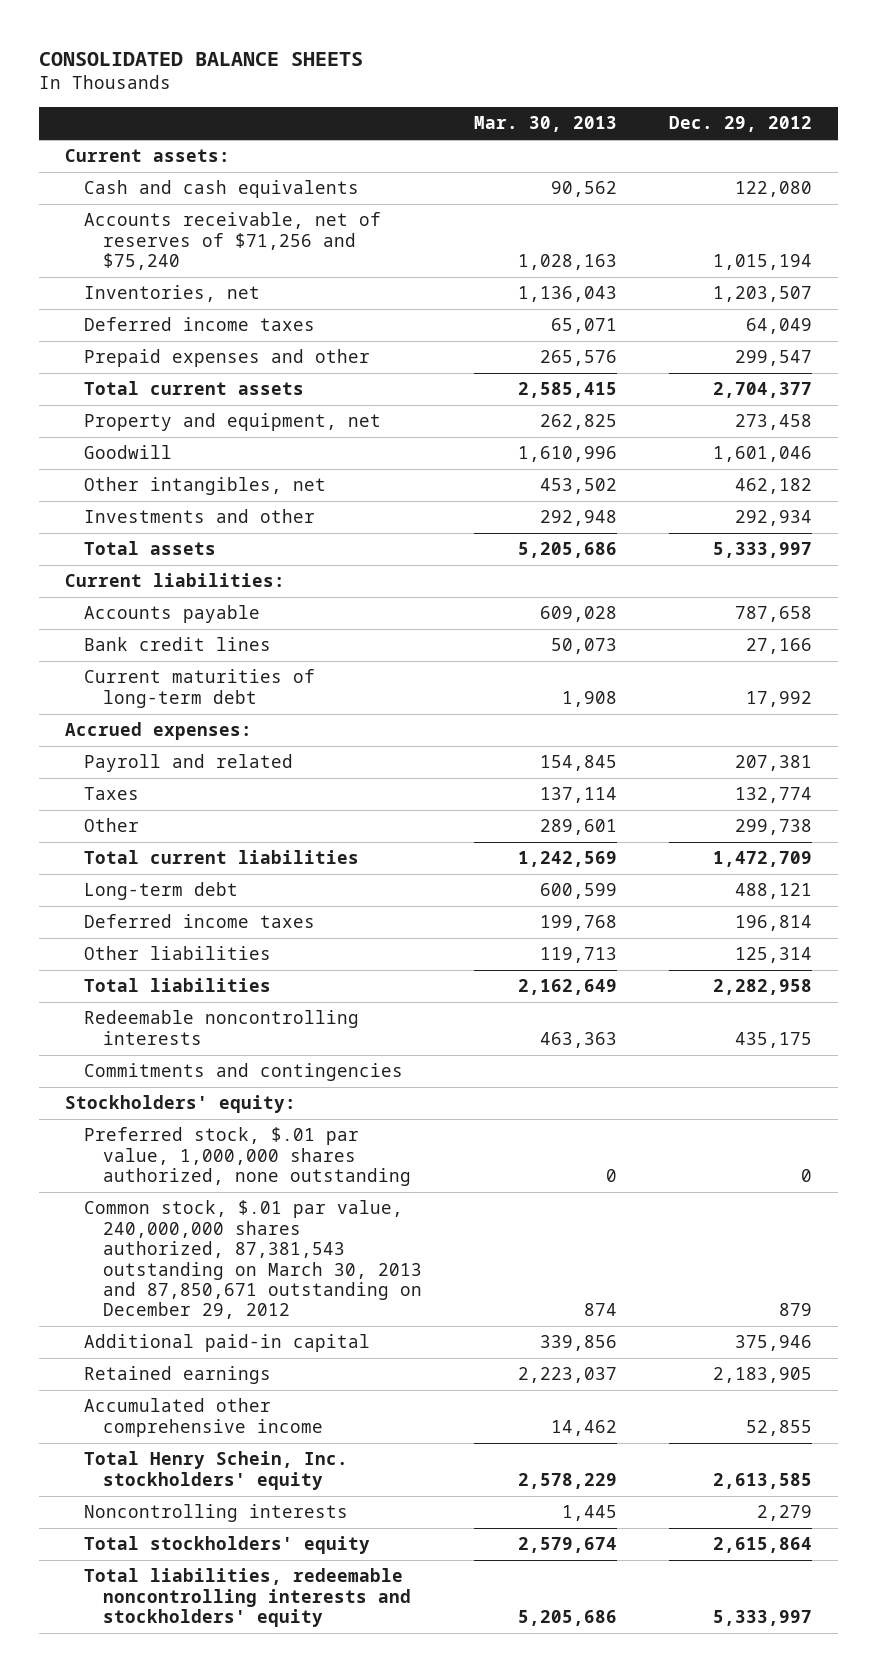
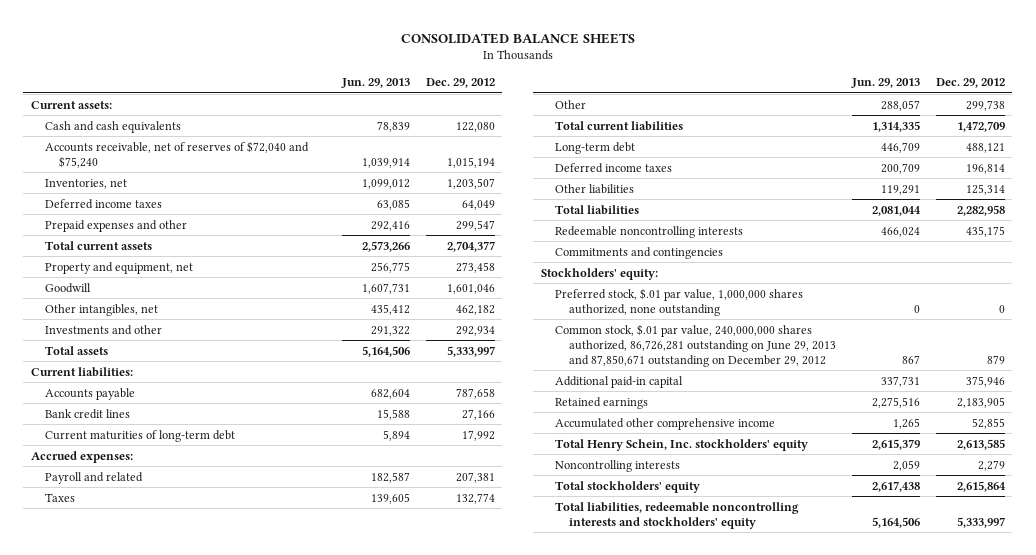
[474,116,618,133] Mar. 30, 2013 -> none
none -> [340,78,410,89] Jun. 29, 2013
[84,212,382,271] Accounts receivable, net of reserves of $71,256 and $75,240 -> [45,140,310,168] Accounts receivable, net of reserves of $72,040 and $75,240
[84,1200,423,1320] Common stock, $.01 par value, 240,000,000 shares authorized, 87,381,543 outstanding on March 30, 2013 and 87,850,671 outstanding on December 29, 2012 -> [555,323,837,367] Common stock, $.01 par value, 240,000,000 shares authorized, 86,726,281 outstanding on June 29, 2013 and 87,850,671 outstanding on December 29, 2012

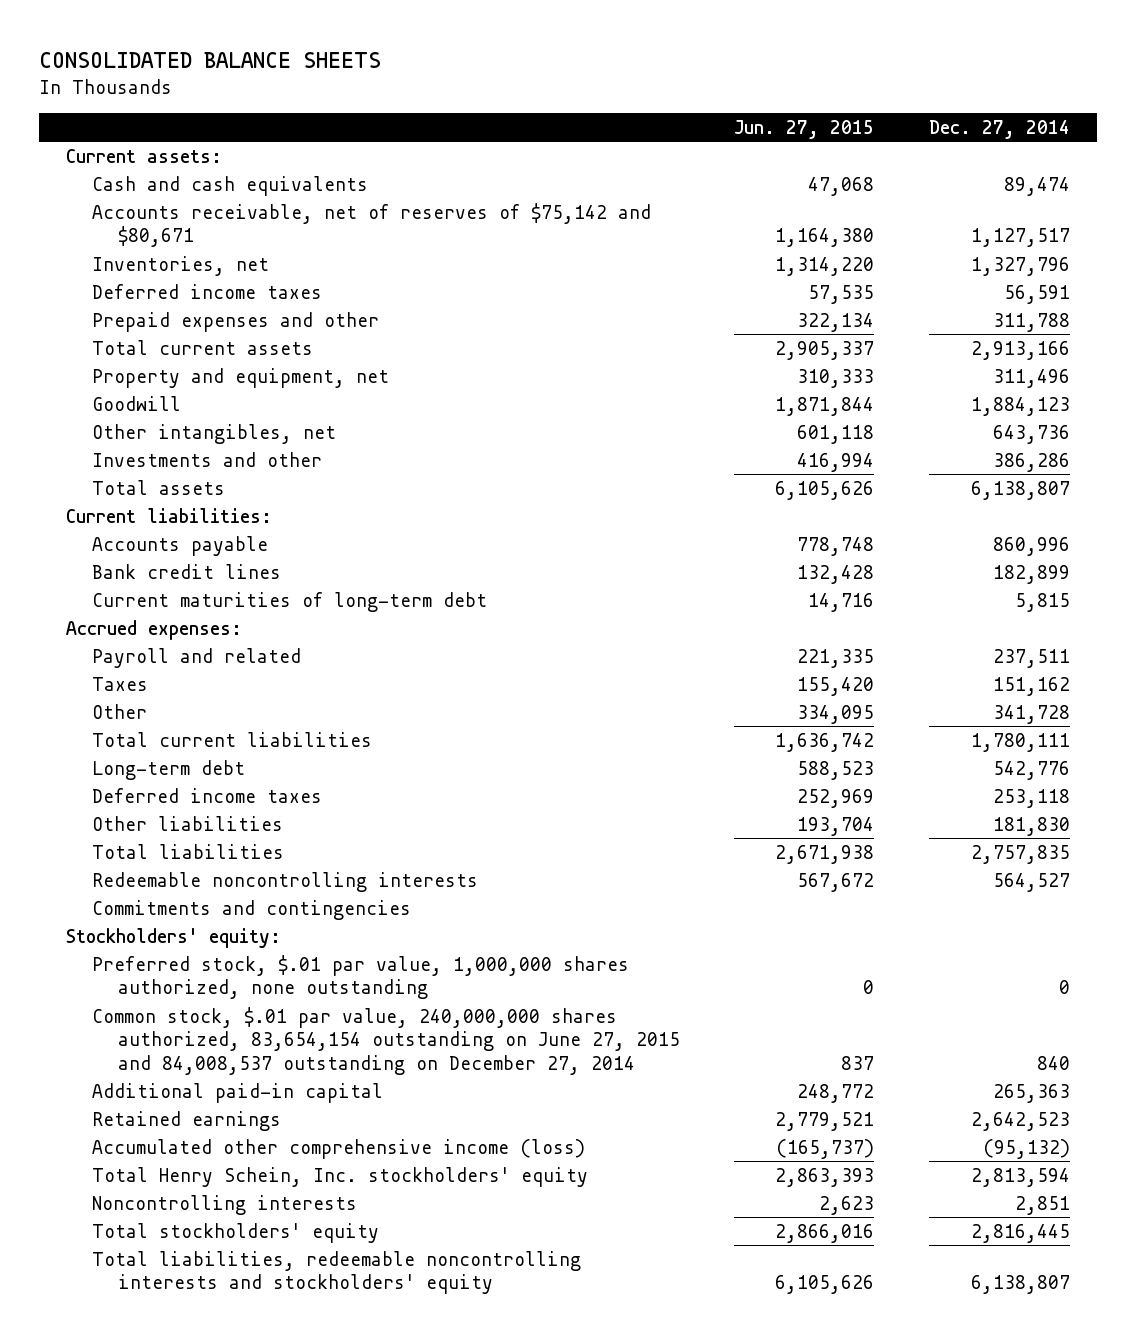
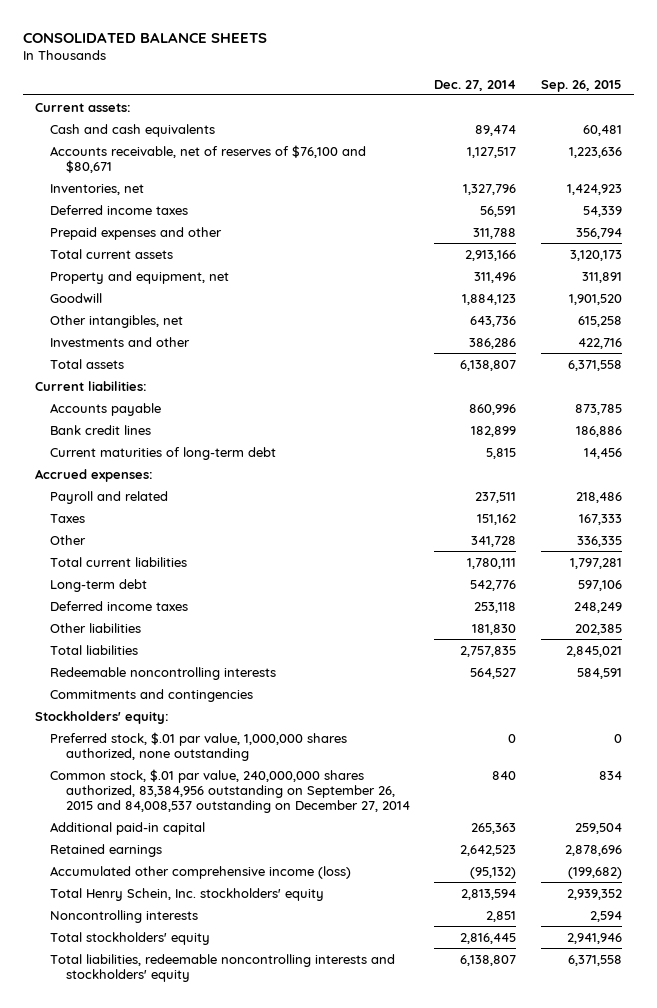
[734,119,875,139] Jun. 27, 2015 -> none
none -> [540,79,622,92] Sep. 26, 2015
[92,202,652,248] Accounts receivable, net of reserves of $75,142 and $80,671 -> [50,144,367,173] Accounts receivable, net of reserves of $76,100 and $80,671
[92,1006,680,1075] Common stock, $.01 par value, 240,000,000 shares authorized, 83,654,154 outstanding on June 27, 2015 and 84,008,537 outstanding on December 27, 2014 -> [50,768,411,813] Common stock, $.01 par value, 240,000,000 shares authorized, 83,384,956 outstanding on September 26, 2015 and 84,008,537 outstanding on December 27, 2014

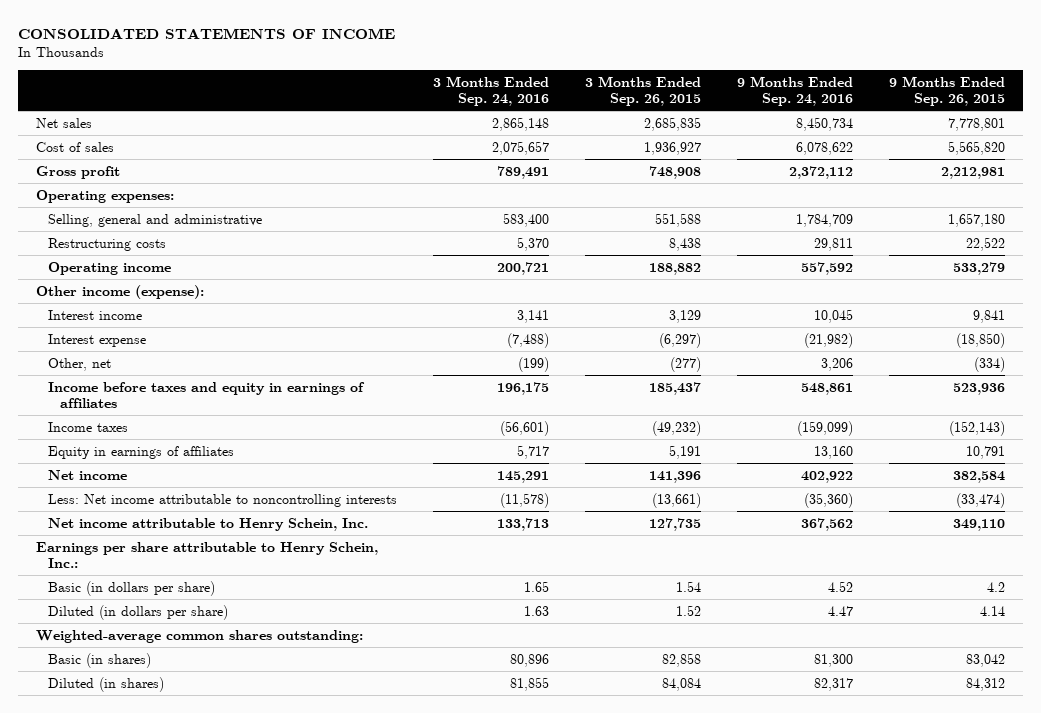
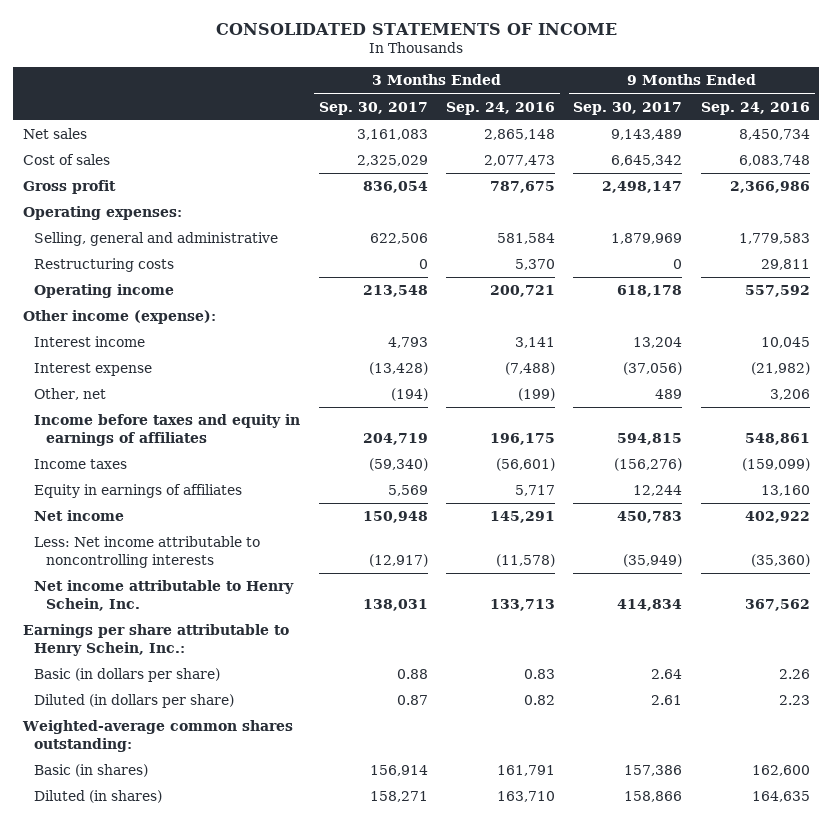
[585,75,702,106] 3 Months Ended Sep. 26, 2015 -> none
[889,75,1006,106] 9 Months Ended Sep. 26, 2015 -> none
none -> [318,101,428,115] Sep. 30, 2017
none -> [573,101,683,115] Sep. 30, 2017
[492,140,550,155] 2,075,657 -> [483,155,555,167] 2,077,473
[796,141,854,155] 6,078,622 -> [738,155,810,167] 6,083,748
[497,165,550,179] 789,491 -> [489,181,555,194] 787,675
[789,165,854,179] 2,372,112 -> [729,181,810,194] 2,366,986
[503,212,550,227] 583,400 -> [496,233,555,245] 581,584
[796,213,854,227] 1,784,709 -> [738,233,810,245] 1,779,583
[524,580,550,592] 1.65 -> [523,669,555,680] 0.83
[828,580,854,592] 4.52 -> [778,669,810,680] 2.26
[524,605,550,616] 1.63 -> [523,695,555,706] 0.82
[828,605,854,616] 4.47 -> [778,695,810,706] 2.23
[510,653,550,667] 80,896 -> [496,765,555,777] 161,791
[814,653,854,667] 81,300 -> [751,765,810,777] 162,600
[510,676,550,691] 81,855 -> [496,791,555,803] 163,710
[814,677,854,691] 82,317 -> [751,791,810,803] 164,635

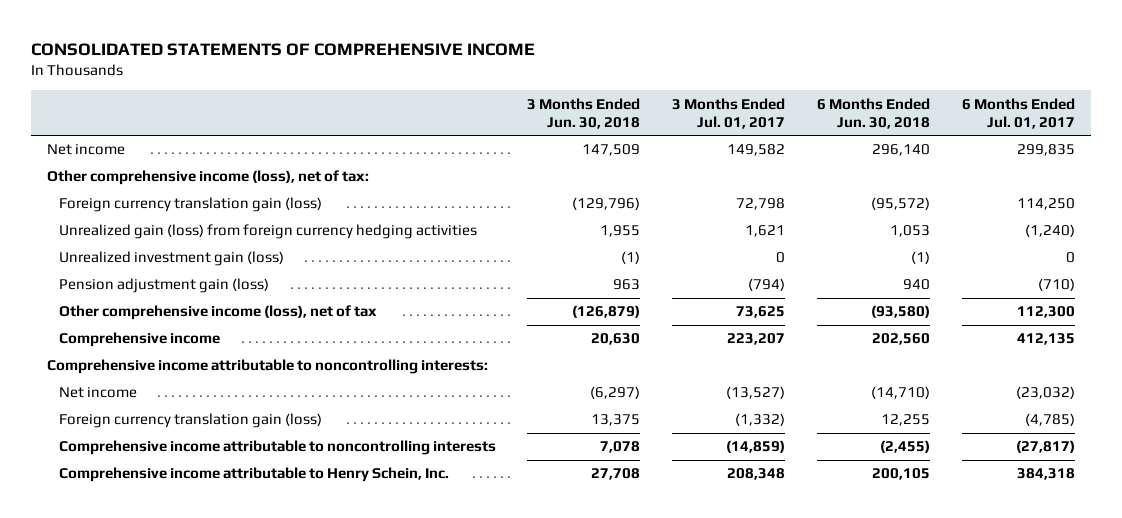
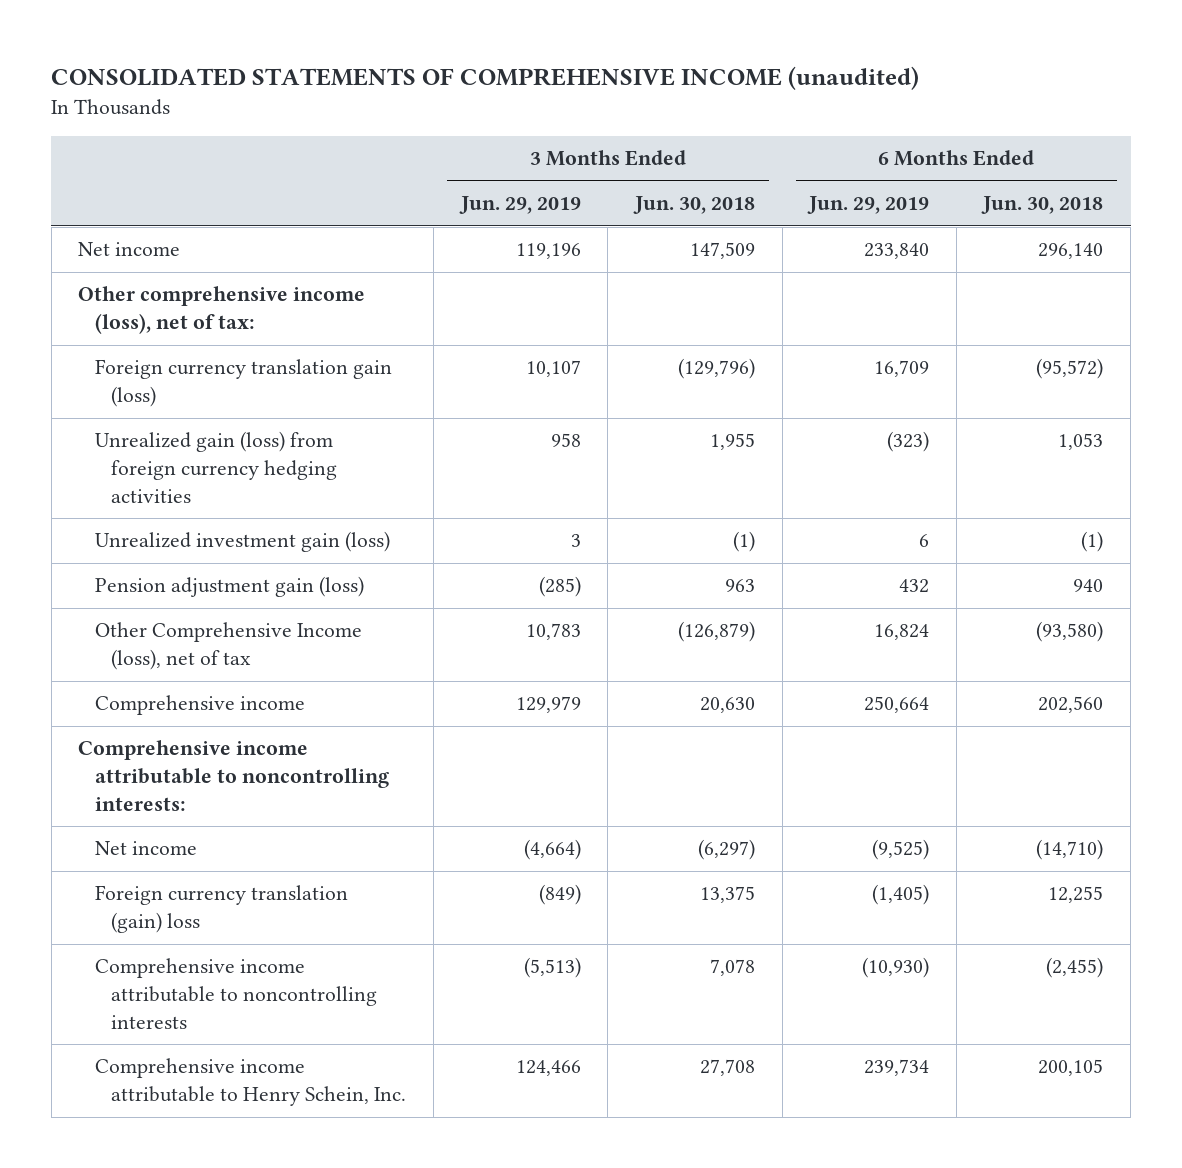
[31,42,536,56] CONSOLIDATED STATEMENTS OF COMPREHENSIVE INCOME -> [51,65,920,90] CONSOLIDATED STATEMENTS OF COMPREHENSIVE INCOME (unaudited)
[672,97,786,129] 3 Months Ended Jul. 01, 2017 -> none
[961,97,1075,129] 6 Months Ended Jul. 01, 2017 -> none
none -> [458,196,581,215] Jun. 29, 2019
none -> [807,196,930,215] Jun. 29, 2019
[58,305,377,321] Other comprehensive income (loss), net of tax -> [94,622,362,671] Other Comprehensive Income (loss), net of tax
[58,413,322,429] Foreign currency translation gain (loss) -> [94,885,348,934] Foreign currency translation (gain) loss

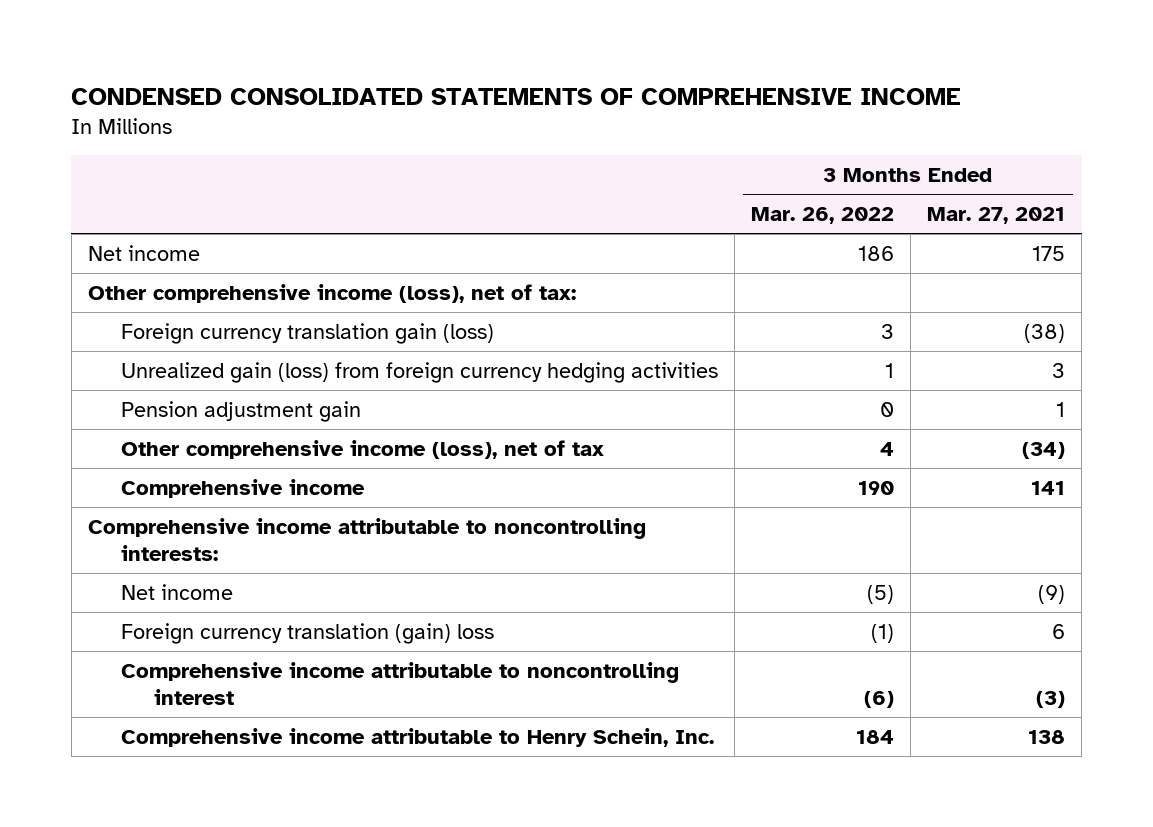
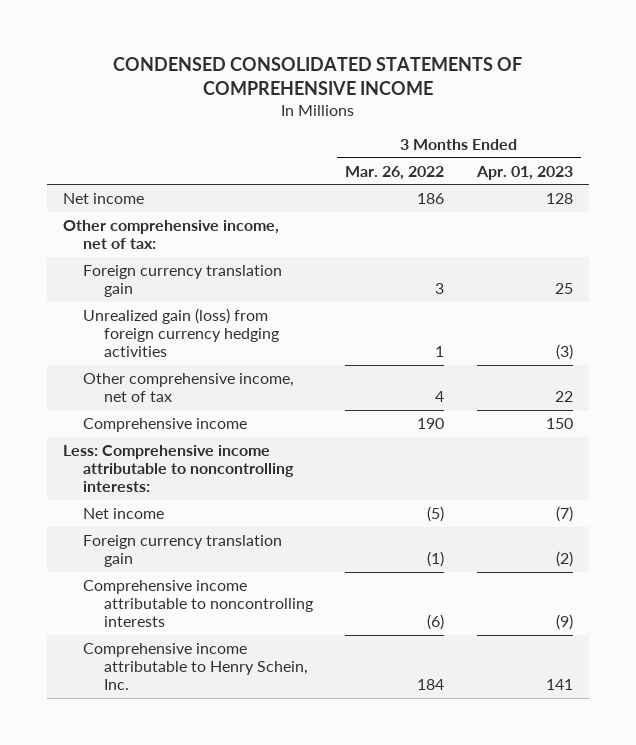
[927,206,1066,224] Mar. 27, 2021 -> none
none -> [475,165,573,180] Apr. 01, 2023
[87,283,576,303] Other comprehensive income (loss), net of tax: -> [62,219,279,249] Other comprehensive income, net of tax:
[120,322,494,344] Foreign currency translation gain (loss) -> [83,264,283,297] Foreign currency translation gain
[120,400,361,422] Pension adjustment gain -> none
[120,439,604,459] Other comprehensive income (loss), net of tax -> [83,372,295,402] Other comprehensive income, net of tax
[87,517,646,561] Comprehensive income attributable to noncontrolling interests: -> [62,444,295,493] Less: Comprehensive income attributable to noncontrolling interests:
[120,622,494,644] Foreign currency translation (gain) loss -> [83,534,283,567] Foreign currency translation gain
[120,661,679,705] Comprehensive income attributable to noncontrolling interest -> [83,579,313,628] Comprehensive income attributable to noncontrolling interests

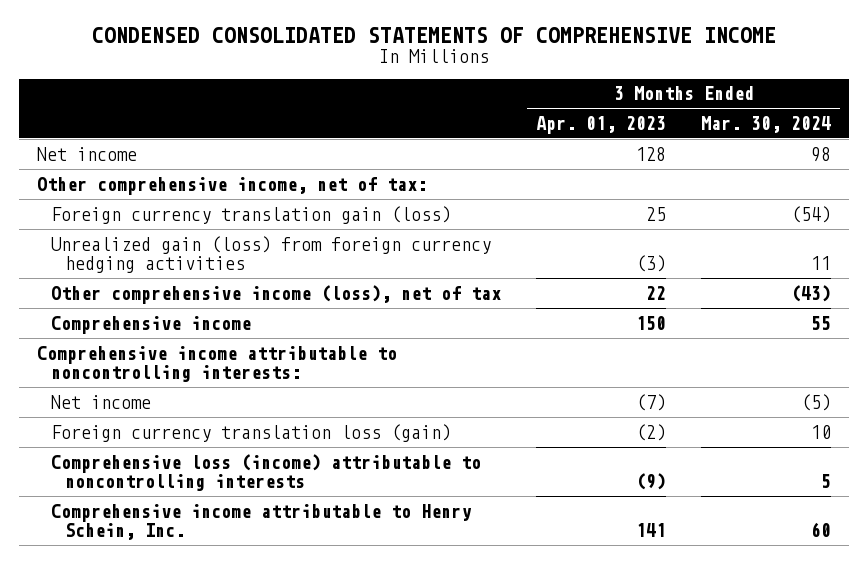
[345,165,445,180] Mar. 26, 2022 -> none
none -> [701,116,832,134] Mar. 30, 2024
[83,264,283,297] Foreign currency translation gain -> [50,205,451,224] Foreign currency translation gain (loss)
[83,372,295,402] Other comprehensive income, net of tax -> [50,284,501,304] Other comprehensive income (loss), net of tax
[62,444,295,493] Less: Comprehensive income attributable to noncontrolling interests: -> [36,345,397,382] Comprehensive income attributable to noncontrolling interests:
[83,534,283,567] Foreign currency translation gain -> [50,423,451,442] Foreign currency translation loss (gain)
[83,579,313,628] Comprehensive income attributable to noncontrolling interests -> [50,453,481,491] Comprehensive loss (income) attributable to noncontrolling interests

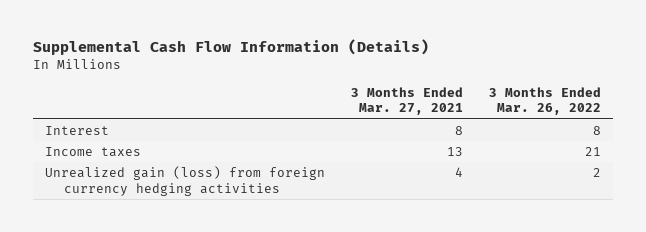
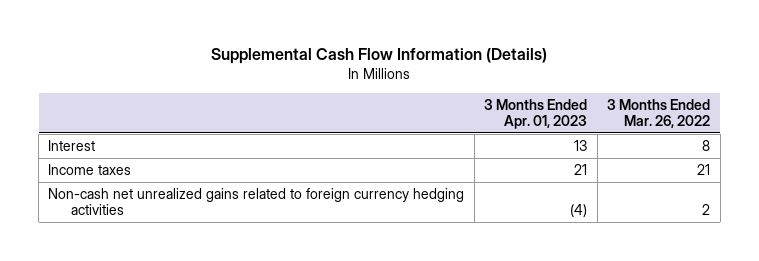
[350,86,463,116] 3 Months Ended Mar. 27, 2021 -> none
none -> [484,98,588,130] 3 Months Ended Apr. 01, 2023
[45,166,326,196] Unrealized gain (loss) from foreign currency hedging activities -> [48,187,465,216] Non-cash net unrealized gains related to foreign currency hedging activities

